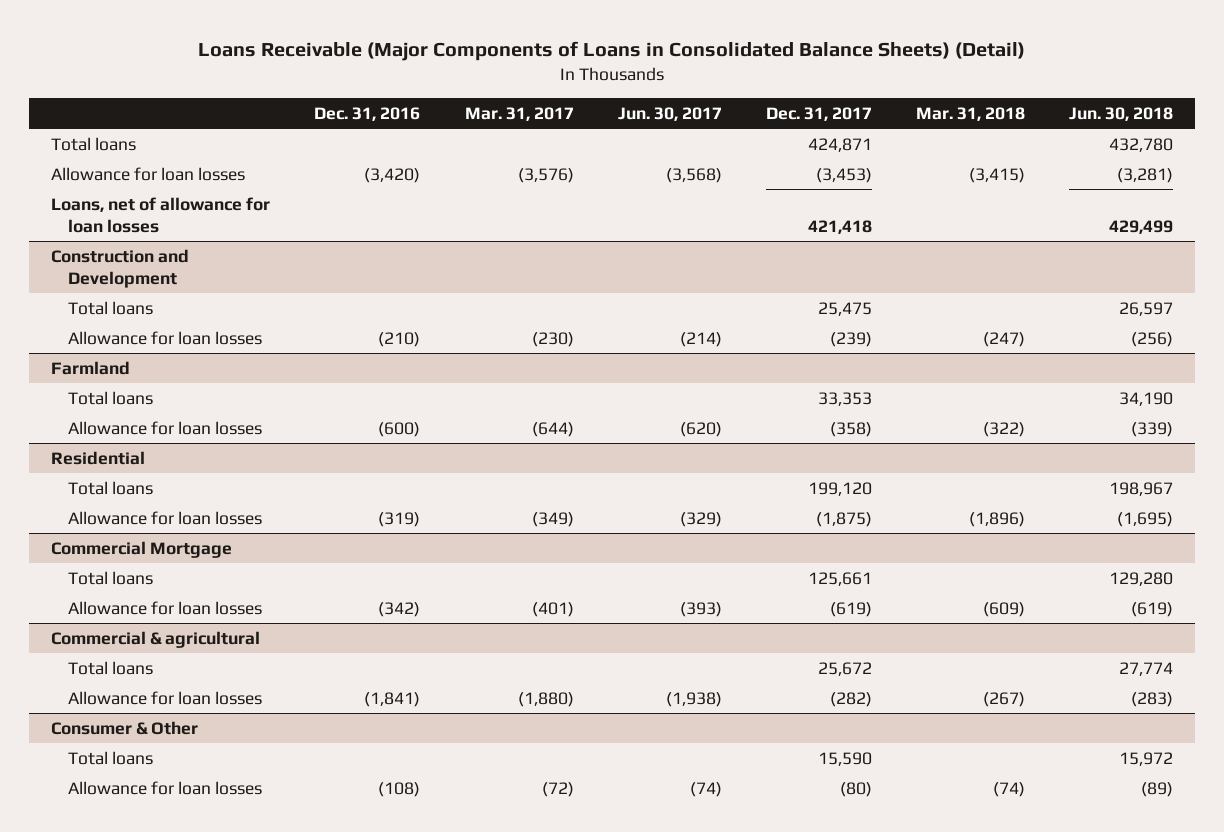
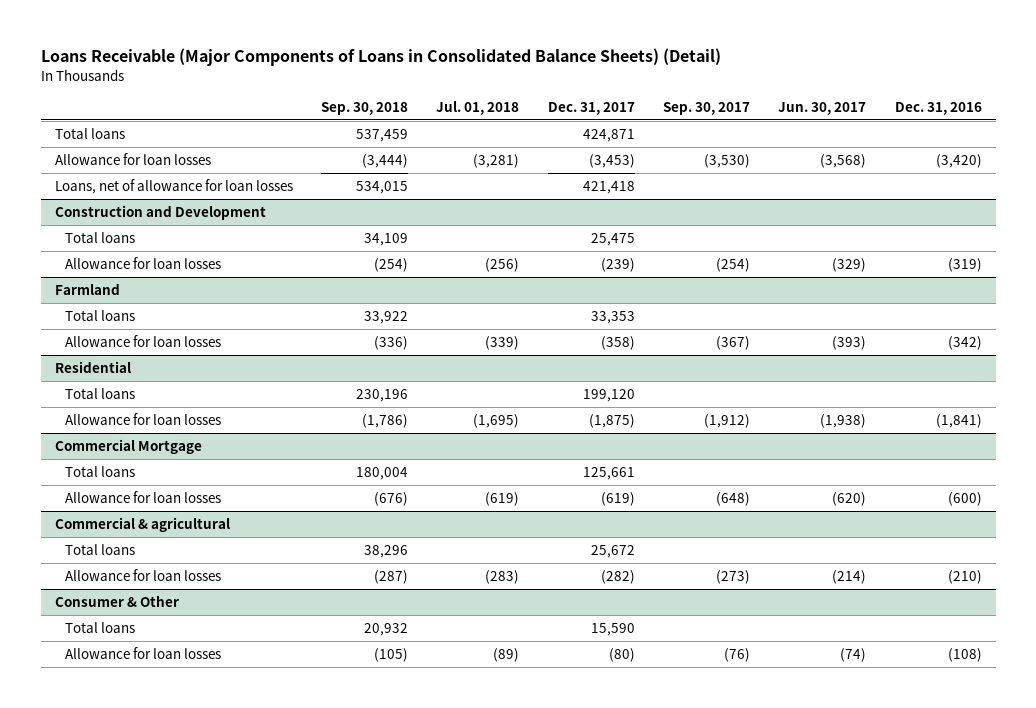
[464,106,574,121] Mar. 31, 2017 -> none
[915,106,1025,121] Mar. 31, 2018 -> none
[1069,106,1174,121] Jun. 30, 2018 -> none
none -> [321,102,409,116] Sep. 30, 2018
none -> [436,101,520,116] Jul. 01, 2018
none -> [662,102,750,116] Sep. 30, 2017
[378,331,421,347] (210) -> [947,257,982,272] (319)
[679,331,722,347] (214) -> [832,257,867,272] (329)
[378,421,421,437] (600) -> [947,335,982,350] (342)
[679,421,722,437] (620) -> [832,335,867,350] (393)
[378,511,421,527] (319) -> [935,413,982,428] (1,841)
[679,511,722,527] (329) -> [820,413,867,428] (1,938)
[378,601,421,617] (342) -> [947,491,982,506] (600)
[679,601,722,617] (393) -> [832,491,867,506] (620)
[364,691,421,707] (1,841) -> [947,569,982,584] (210)
[665,691,722,707] (1,938) -> [832,569,867,584] (214)

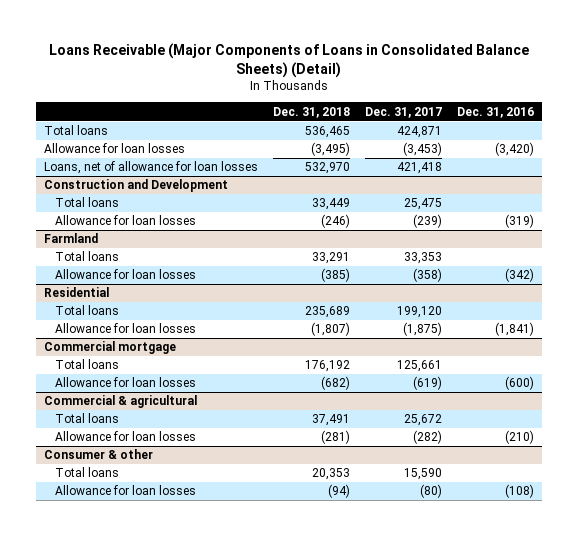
[321,102,409,116] Sep. 30, 2018 -> none
[436,101,520,116] Jul. 01, 2018 -> none
[662,102,750,116] Sep. 30, 2017 -> none
[778,102,867,116] Jun. 30, 2017 -> none
none -> [272,106,350,118] Dec. 31, 2018
[54,438,202,454] Commercial Mortgage -> [43,341,176,355] Commercial mortgage
[54,594,179,607] Consumer & Other -> [43,449,153,460] Consumer & other

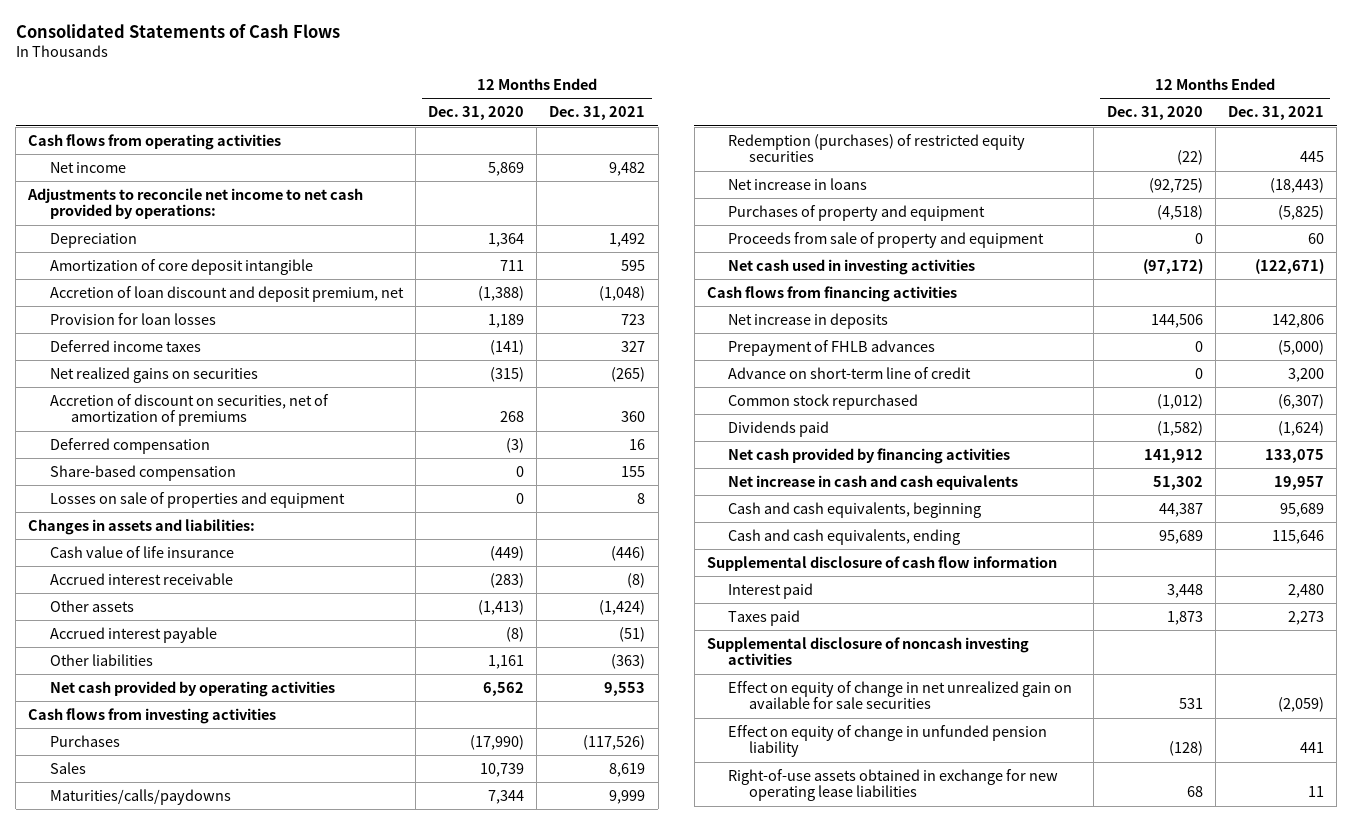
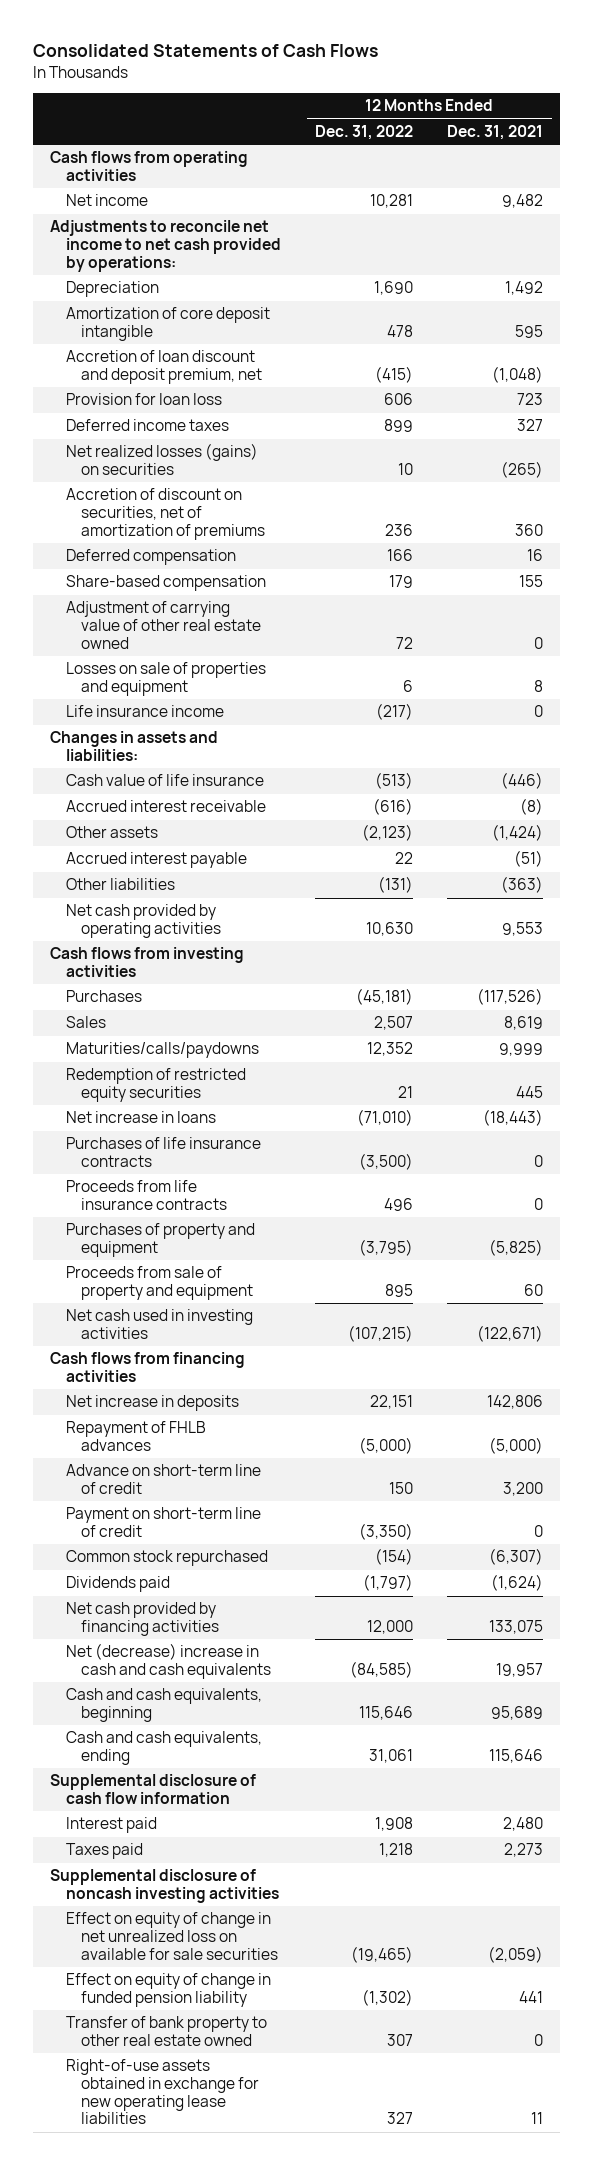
[428,106,525,121] Dec. 31, 2020 -> none
none -> [315,124,414,140] Dec. 31, 2022
[49,312,216,325] Provision for loan losses -> [65,393,222,406] Provision for loan loss
[49,366,258,383] Net realized gains on securities -> [65,443,258,476] Net realized losses (gains) on securities
none -> [65,601,262,649] Adjustment of carrying value of other real estate owned
none -> [65,705,224,718] Life insurance income
[728,133,1026,163] Redemption (purchases) of restricted equity securities -> [65,1068,246,1103] Redemption of restricted equity securities
none -> [65,1137,261,1168] Purchases of life insurance contracts
none -> [65,1180,228,1211] Proceeds from life insurance contracts
[728,339,936,356] Prepayment of FHLB advances -> [65,1421,206,1452] Repayment of FHLB advances
none -> [65,1507,261,1538] Payment on short-term line of credit
[728,474,1019,490] Net increase in cash and cash equivalents -> [65,1643,272,1680] Net (decrease) increase in cash and cash equivalents
[728,680,1073,710] Effect on equity of change in net unrealized gain on available for sale securities -> [65,1912,279,1960] Effect on equity of change in net unrealized loss on available for sale securities
[728,724,1048,758] Effect on equity of change in unfunded pension liability -> [65,1973,271,2008] Effect on equity of change in funded pension liability
none -> [65,2016,267,2047] Transfer of bank property to other real estate owned

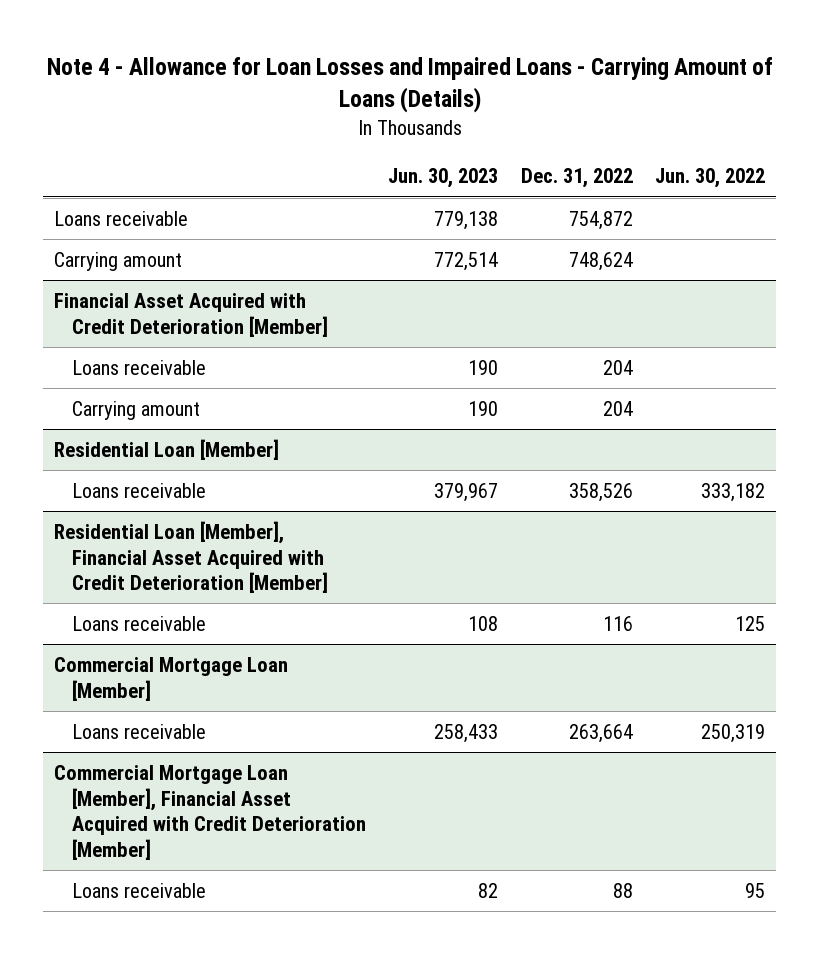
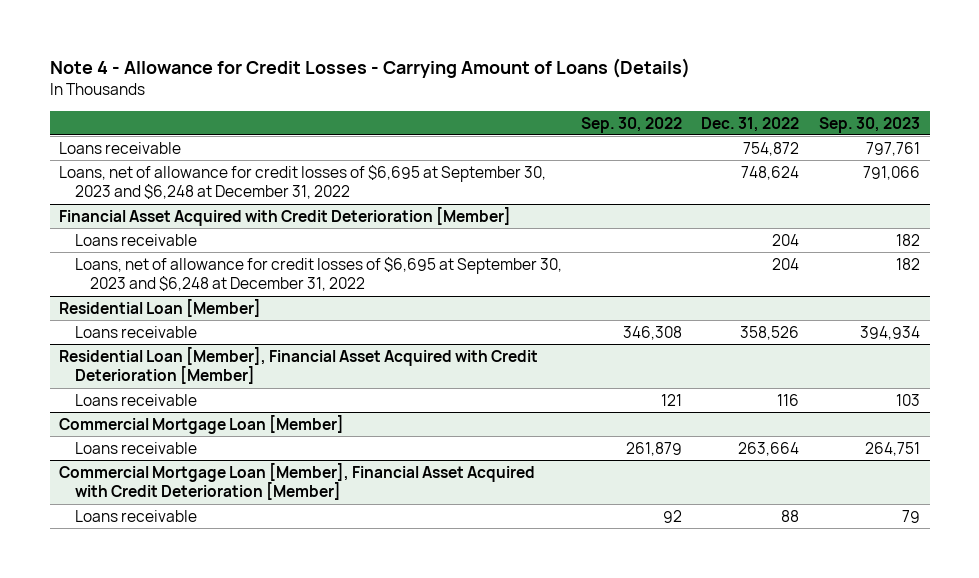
[46,56,773,113] Note 4 - Allowance for Loan Losses and Impaired Loans - Carrying Amount of Loans (Details) -> [49,58,690,79] Note 4 - Allowance for Credit Losses - Carrying Amount of Loans (Details)
[388,168,499,189] Jun. 30, 2023 -> none
[655,168,766,189] Jun. 30, 2022 -> none
none -> [581,116,683,133] Sep. 30, 2022
none -> [818,116,920,133] Sep. 30, 2023
[54,251,183,271] Carrying amount -> [59,164,547,200] Loans, net of allowance for credit losses of $6,695 at September 30, 2023 and $6,248 at December 31, 2022
[71,400,200,420] Carrying amount -> [74,256,562,292] Loans, net of allowance for credit losses of $6,695 at September 30, 2023 and $6,248 at December 31, 2022

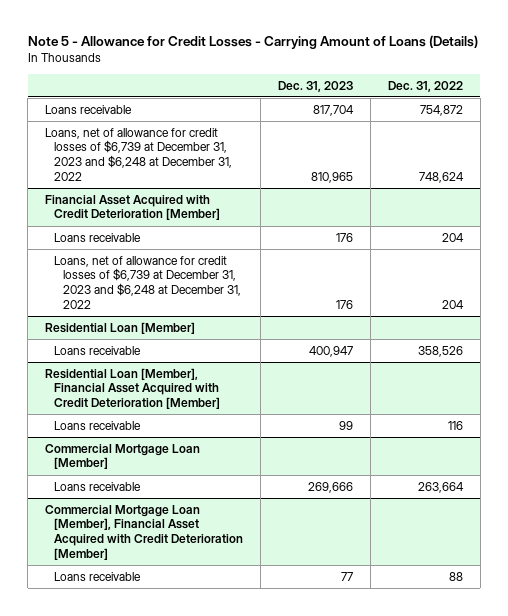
[49,58,690,79] Note 4 - Allowance for Credit Losses - Carrying Amount of Loans (Details) -> [27,35,478,50] Note 5 - Allowance for Credit Losses - Carrying Amount of Loans (Details)
[581,116,683,133] Sep. 30, 2022 -> none
[818,116,920,133] Sep. 30, 2023 -> none
none -> [277,80,353,92] Dec. 31, 2023
[59,164,547,200] Loans, net of allowance for credit losses of $6,695 at September 30, 2023 and $6,248 at December 31, 2022 -> [45,127,233,181] Loans, net of allowance for credit losses of $6,739 at December 31, 2023 and $6,248 at December 31, 2022
[74,256,562,292] Loans, net of allowance for credit losses of $6,695 at September 30, 2023 and $6,248 at December 31, 2022 -> [54,255,242,309] Loans, net of allowance for credit losses of $6,739 at December 31, 2023 and $6,248 at December 31, 2022

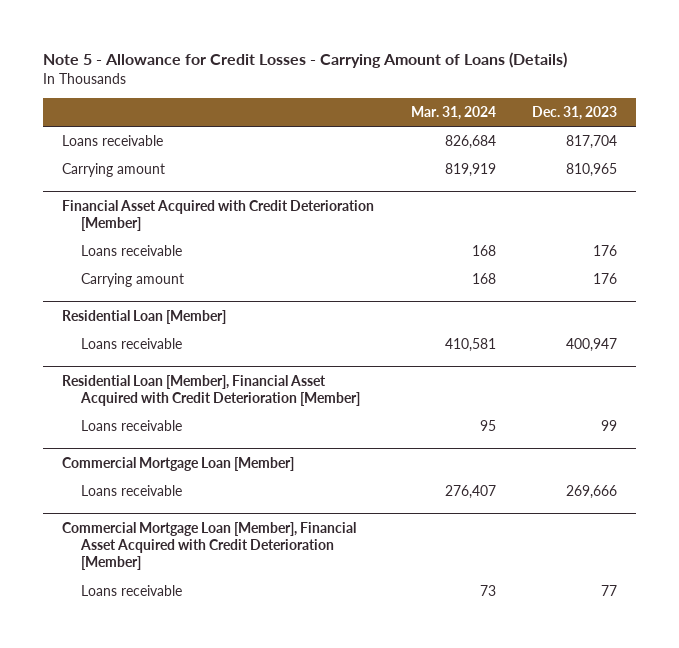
[387,80,463,92] Dec. 31, 2022 -> none
none -> [410,106,496,121] Mar. 31, 2024
[45,127,233,181] Loans, net of allowance for credit losses of $6,739 at December 31, 2023 and $6,248 at December 31, 2022 -> [61,163,165,178] Carrying amount
[54,255,242,309] Loans, net of allowance for credit losses of $6,739 at December 31, 2023 and $6,248 at December 31, 2022 -> [80,273,184,288] Carrying amount

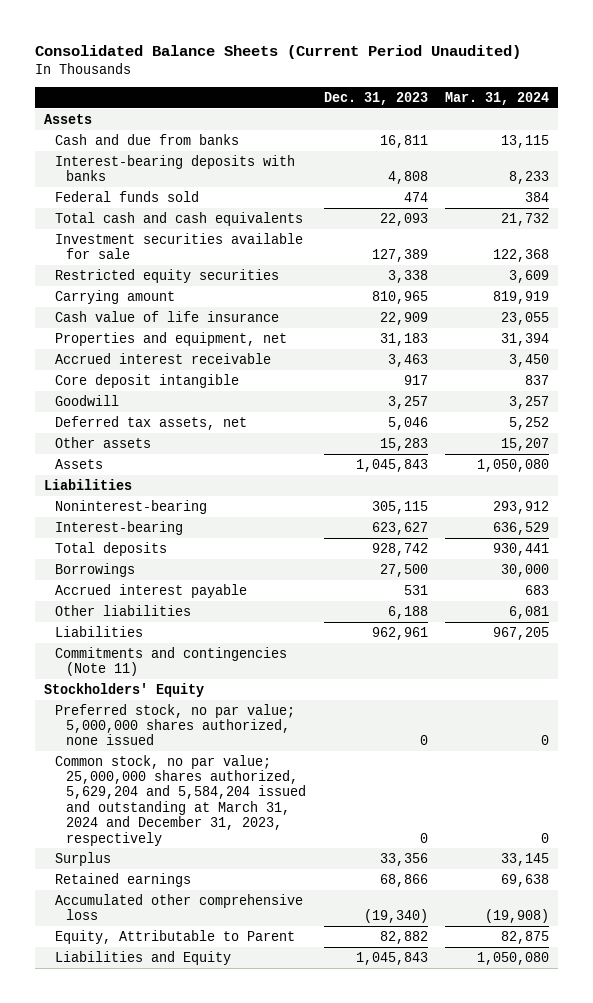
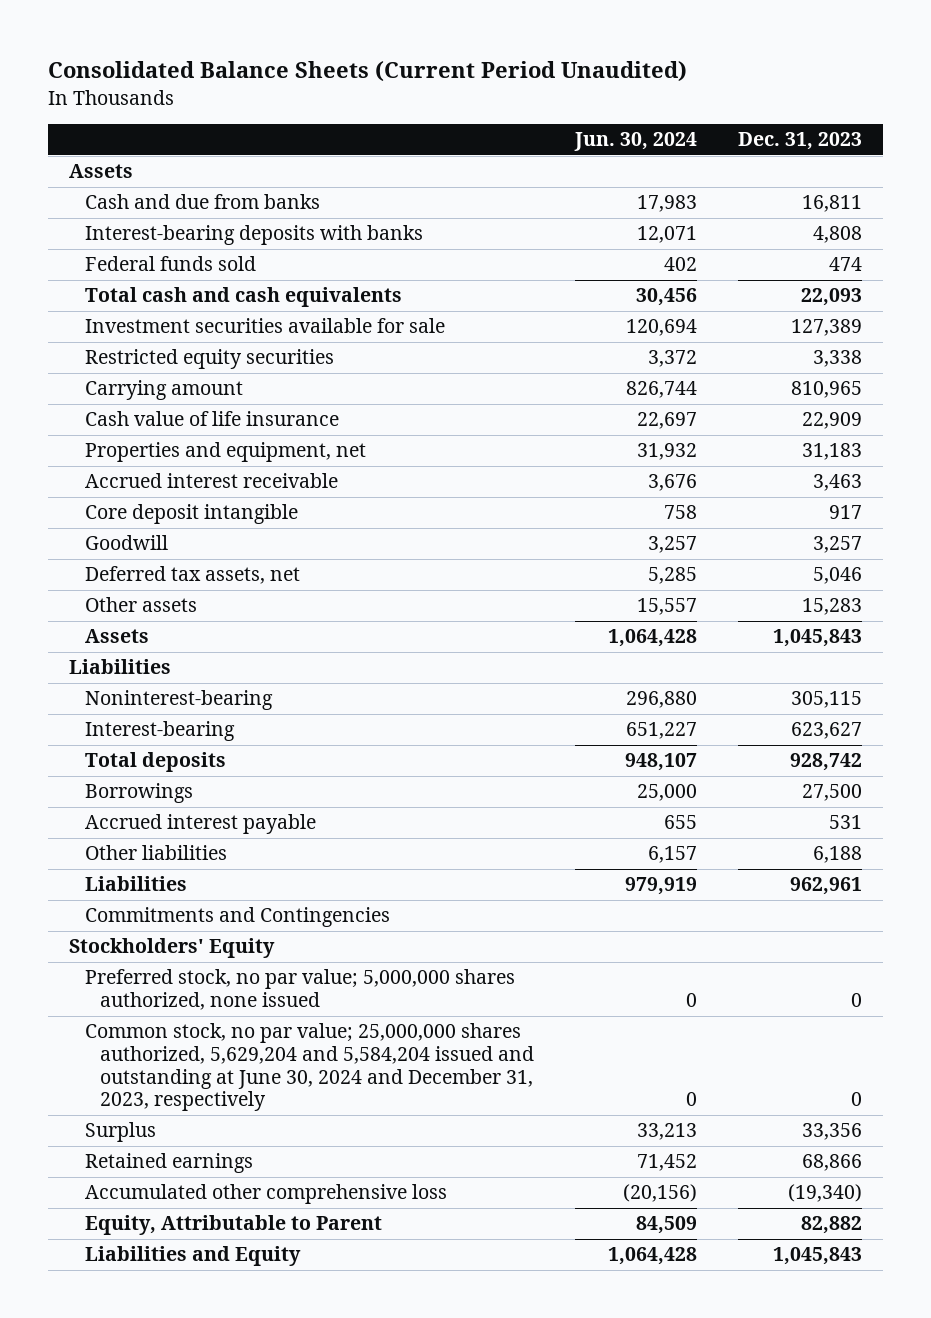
[445,91,550,105] Mar. 31, 2024 -> none
none -> [574,132,698,152] Jun. 30, 2024
[54,646,287,677] Commitments and contingencies (Note 11) -> [84,907,390,928] Commitments and Contingencies
[54,754,307,846] Common stock, no par value; 25,000,000 shares authorized, 5,629,204 and 5,584,204 issued and outstanding at March 31, 2024 and December 31, 2023, respectively -> [84,1023,535,1112] Common stock, no par value; 25,000,000 shares authorized, 5,629,204 and 5,584,204 issued and outstanding at June 30, 2024 and December 31, 2023, respectively

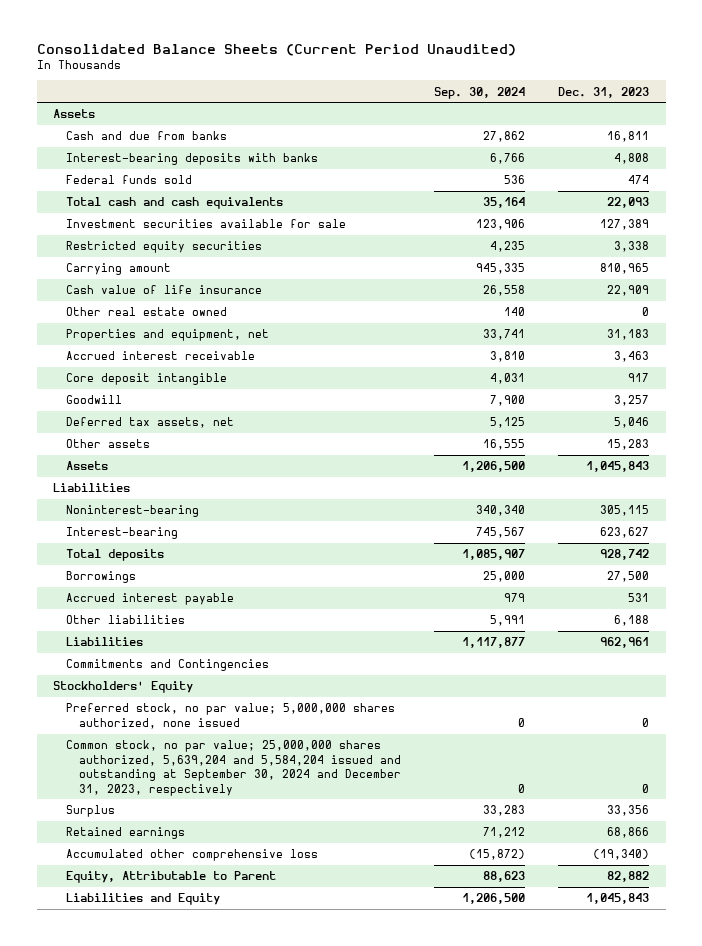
[574,132,698,152] Jun. 30, 2024 -> none
none -> [434,86,526,99] Sep. 30, 2024
none -> [66,307,228,317] Other real estate owned
[84,1023,535,1112] Common stock, no par value; 25,000,000 shares authorized, 5,629,204 and 5,584,204 issued and outstanding at June 30, 2024 and December 31, 2023, respectively -> [66,740,402,796] Common stock, no par value; 25,000,000 shares authorized, 5,639,204 and 5,584,204 issued and outstanding at September 30, 2024 and December 31, 2023, respectively

